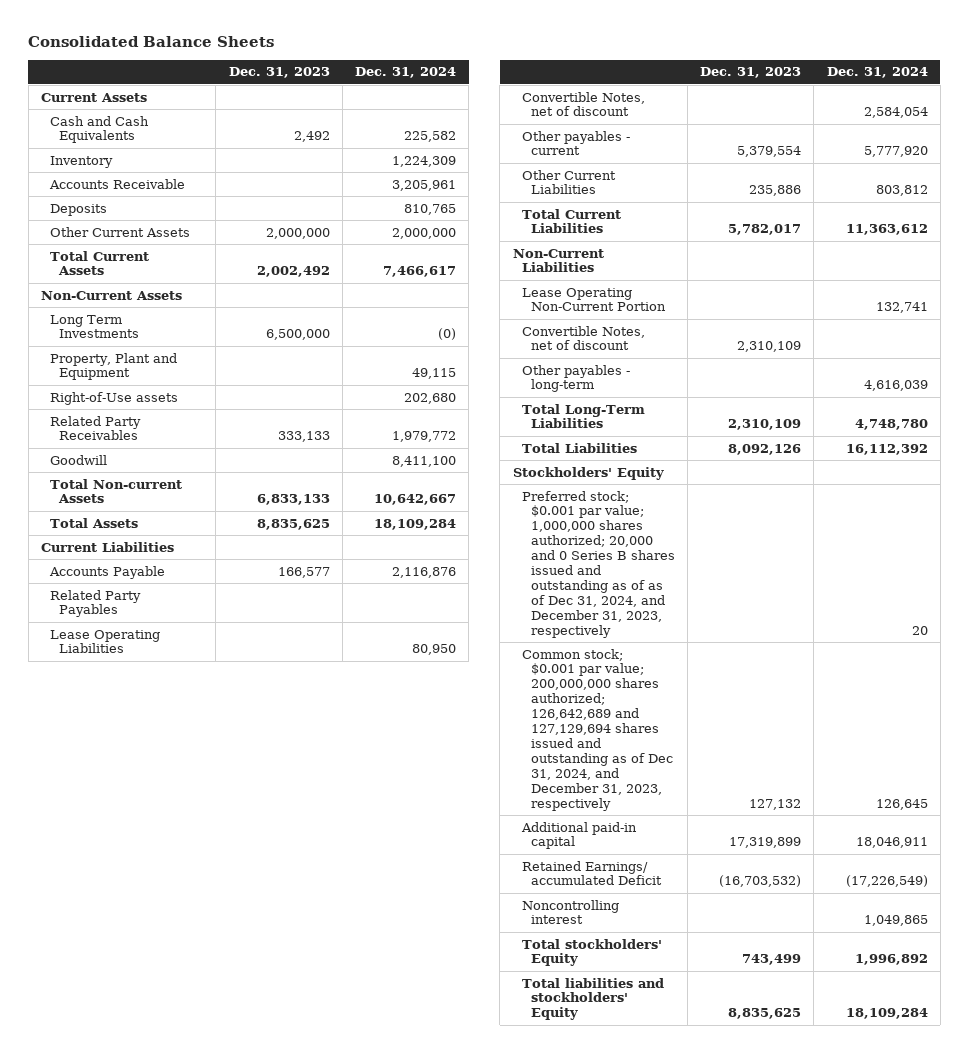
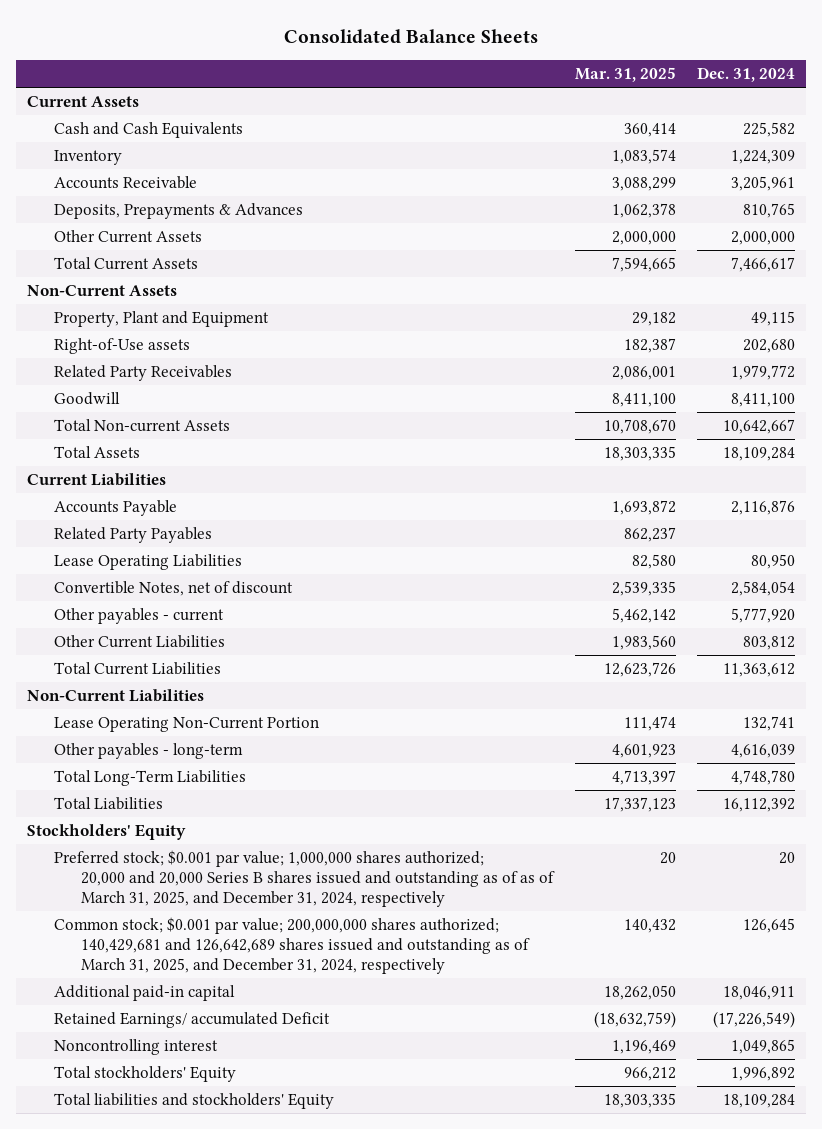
[228,67,330,79] Dec. 31, 2023 -> none
none -> [574,66,676,82] Mar. 31, 2025
[49,203,107,216] Deposits -> [53,203,303,220] Deposits, Prepayments & Advances
[49,314,140,339] Long Term Investments -> none
[521,325,645,351] Convertible Notes, net of discount -> none
[521,490,675,638] Preferred stock; $0.001 par value; 1,000,000 shares authorized; 20,000 and 0 Series B shares issued and outstanding as of as of Dec 31, 2024, and December 31, 2023, respectively -> [53,850,556,907] Preferred stock; $0.001 par value; 1,000,000 shares authorized; 20,000 and 20,000 Series B shares issued and outstanding as of as of March 31, 2025, and December 31, 2024, respectively
[521,648,673,811] Common stock; $0.001 par value; 200,000,000 shares authorized; 126,642,689 and 127,129,694 shares issued and outstanding as of Dec 31, 2024, and December 31, 2023, respectively -> [53,917,531,974] Common stock; $0.001 par value; 200,000,000 shares authorized; 140,429,681 and 126,642,689 shares issued and outstanding as of March 31, 2025, and December 31, 2024, respectively

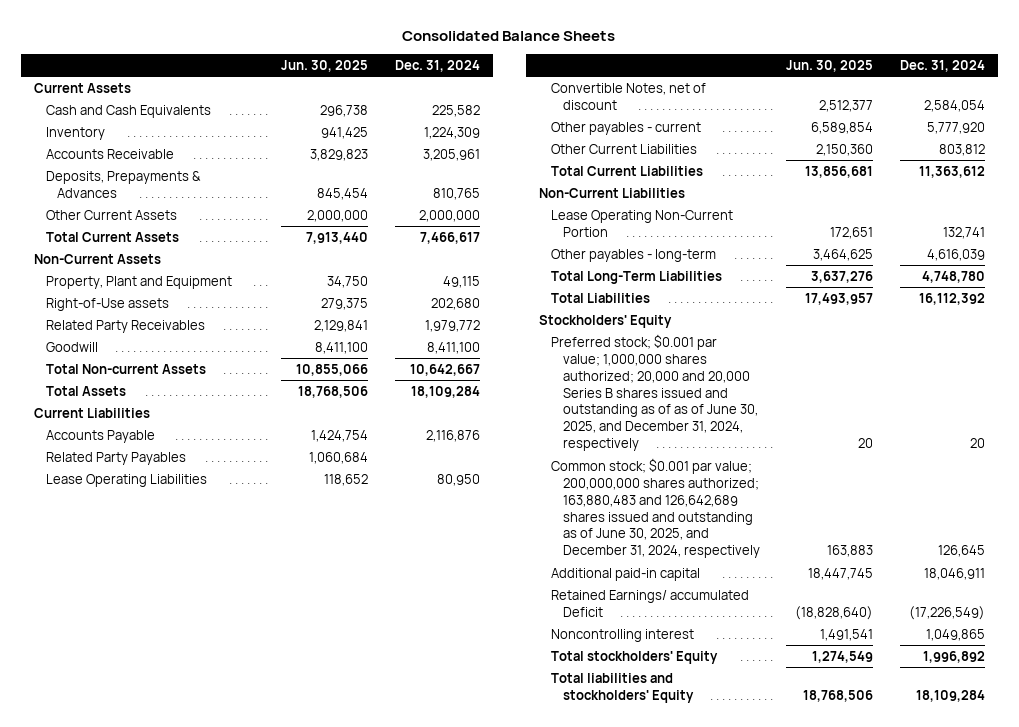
[574,66,676,82] Mar. 31, 2025 -> none
none -> [281,60,369,73] Jun. 30, 2025
[53,850,556,907] Preferred stock; $0.001 par value; 1,000,000 shares authorized; 20,000 and 20,000 Series B shares issued and outstanding as of as of March 31, 2025, and December 31, 2024, respectively -> [550,333,758,452] Preferred stock; $0.001 par value; 1,000,000 shares authorized; 20,000 and 20,000 Series B shares issued and outstanding as of as of June 30, 2025, and December 31, 2024, respectively
[53,917,531,974] Common stock; $0.001 par value; 200,000,000 shares authorized; 140,429,681 and 126,642,689 shares issued and outstanding as of March 31, 2025, and December 31, 2024, respectively -> [550,457,760,559] Common stock; $0.001 par value; 200,000,000 shares authorized; 163,880,483 and 126,642,689 shares issued and outstanding as of June 30, 2025, and December 31, 2024, respectively

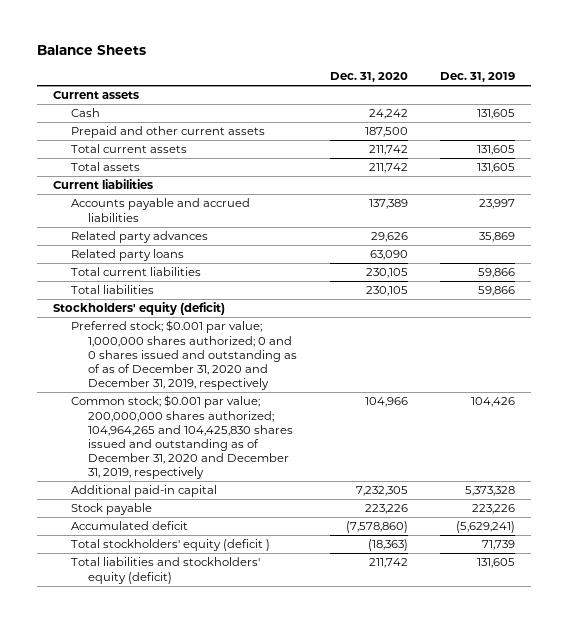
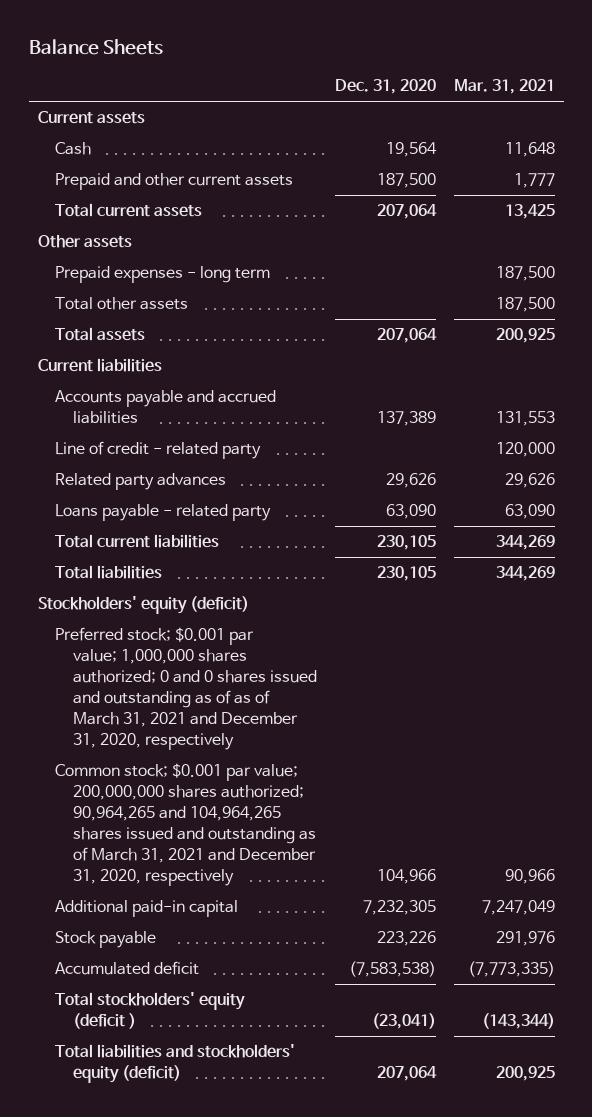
[439,72,515,83] Dec. 31, 2019 -> none
none -> [453,79,555,95] Mar. 31, 2021
[368,109,408,120] 24,242 -> [385,142,437,158] 19,564
[368,145,408,156] 211,742 -> [376,204,437,220] 207,064
none -> [37,235,132,249] Other assets
none -> [55,266,271,284] Prepaid expenses - long term
none -> [55,297,189,311] Total other assets
[368,163,408,174] 211,742 -> [376,328,437,344] 207,064
none -> [55,441,262,460] Line of credit - related party
[70,249,184,262] Related party loans -> [55,504,272,522] Loans payable - related party
[70,320,298,391] Preferred stock; $0.001 par value; 1,000,000 shares authorized; 0 and 0 shares issued and outstanding as of as of December 31, 2020 and December 31, 2019, respectively -> [55,627,317,750] Preferred stock; $0.001 par value; 1,000,000 shares authorized; 0 and 0 shares issued and outstanding as of as of March 31, 2021 and December 31, 2020, respectively
[70,395,294,480] Common stock; $0.001 par value; 200,000,000 shares authorized; 104,964,265 and 104,425,830 shares issued and outstanding as of December 31, 2020 and December 31, 2019, respectively -> [55,763,316,886] Common stock; $0.001 par value; 200,000,000 shares authorized; 90,964,265 and 104,964,265 shares issued and outstanding as of March 31, 2021 and December 31, 2020, respectively
[345,521,408,534] (7,578,860) -> [348,961,436,978] (7,583,538)
[367,539,408,552] (18,363) -> [371,1013,436,1030] (23,041)
[368,558,408,569] 211,742 -> [376,1066,437,1082] 207,064

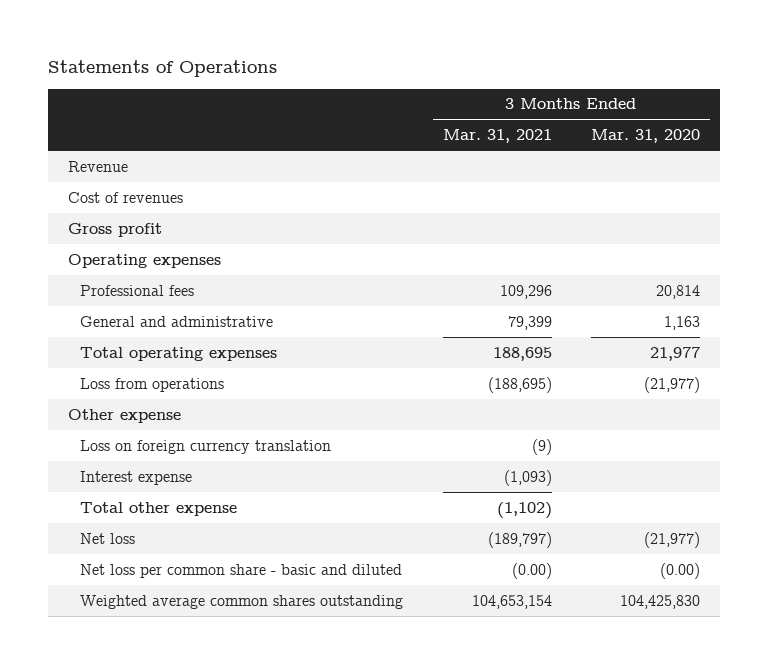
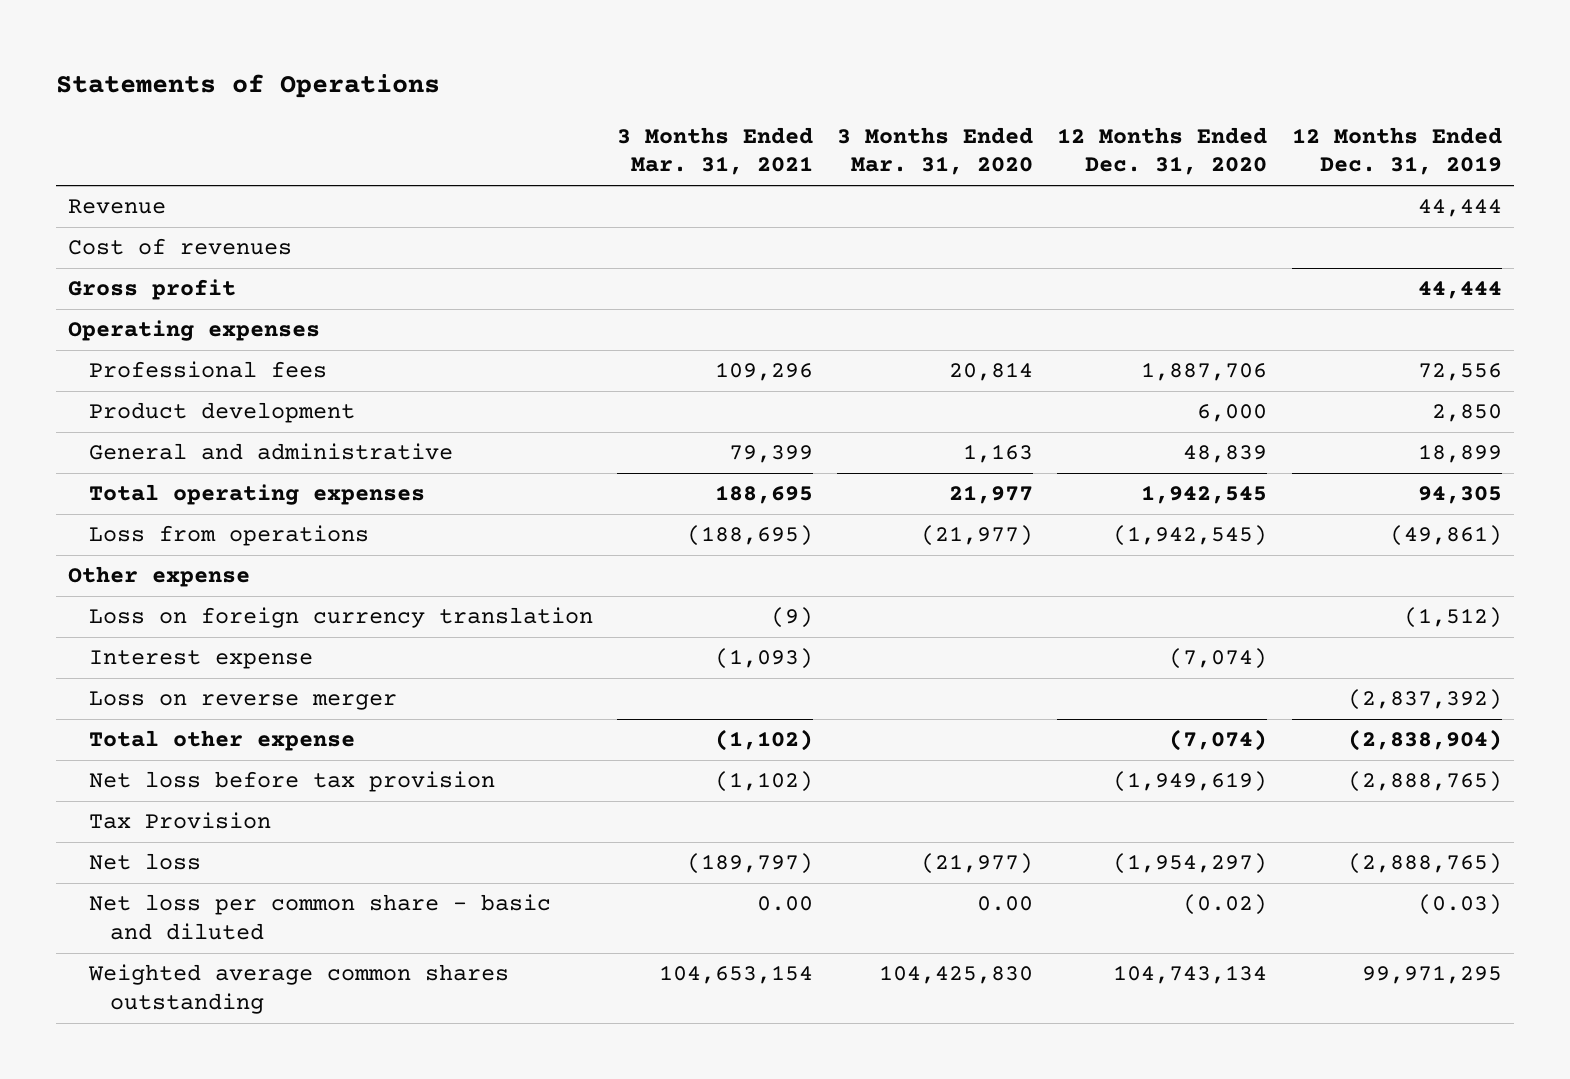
none -> [1057,126,1268,176] 12 Months Ended Dec. 31, 2020
none -> [1291,126,1502,176] 12 Months Ended Dec. 31, 2019
none -> [88,402,355,424] Product development
none -> [88,691,397,711] Loss on reverse merger
none -> [88,771,495,793] Net loss before tax provision
none -> [88,812,271,830] Tax Provision
[511,562,552,579] (0.00) -> [757,896,814,912] 0.00
[659,562,700,579] (0.00) -> [977,896,1034,912] 0.00

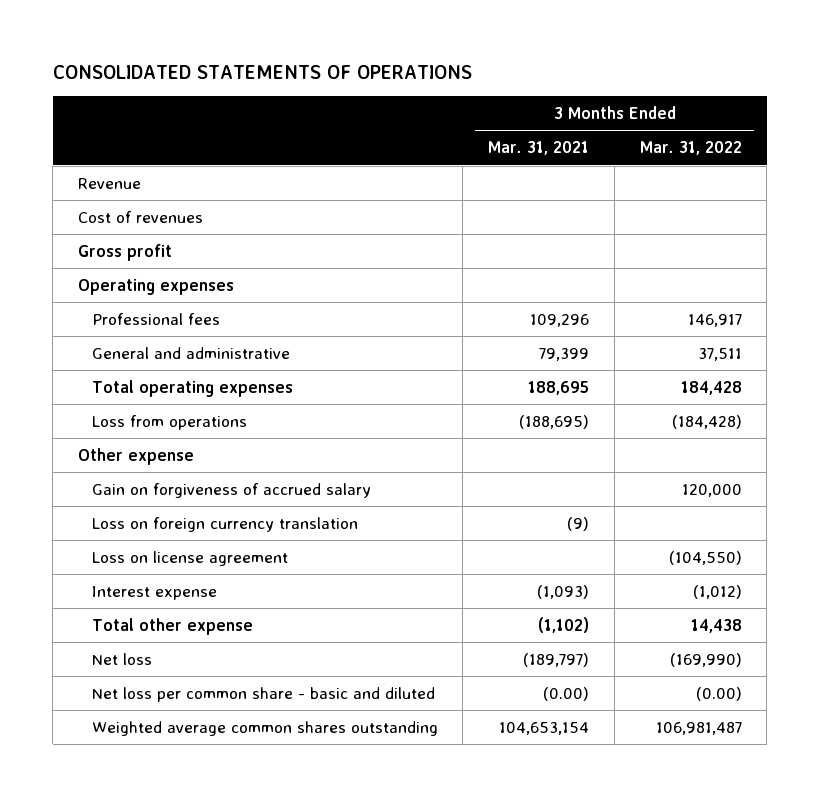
[55,74,440,99] Statements of Operations -> [52,64,472,79] CONSOLIDATED STATEMENTS OF OPERATIONS
[837,126,1034,176] 3 Months Ended Mar. 31, 2020 -> none
[1057,126,1268,176] 12 Months Ended Dec. 31, 2020 -> none
[1291,126,1502,176] 12 Months Ended Dec. 31, 2019 -> none
none -> [639,141,742,156] Mar. 31, 2022
[88,402,355,424] Product development -> none
none -> [91,482,371,498] Gain on forgiveness of accrued salary
none -> [91,550,288,566] Loss on license agreement
[88,691,397,711] Loss on reverse merger -> none
[88,771,495,793] Net loss before tax provision -> none
[88,812,271,830] Tax Provision -> none
[757,896,814,912] 0.00 -> [543,686,590,701] (0.00)

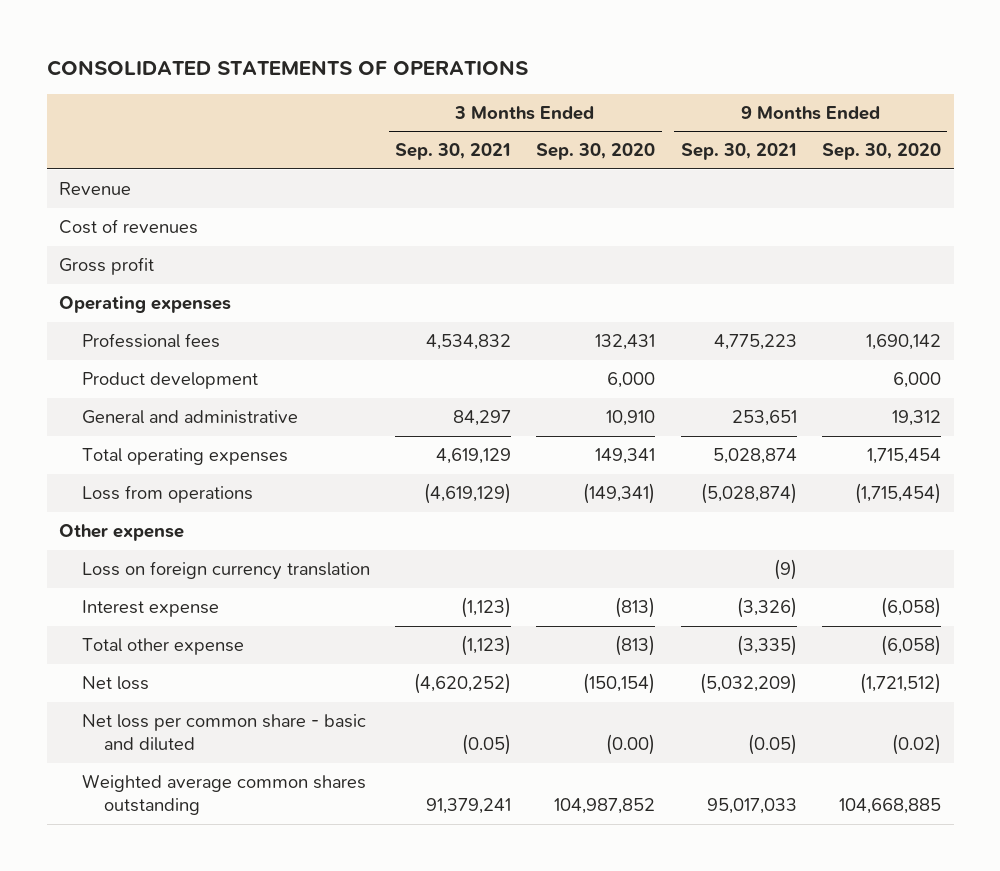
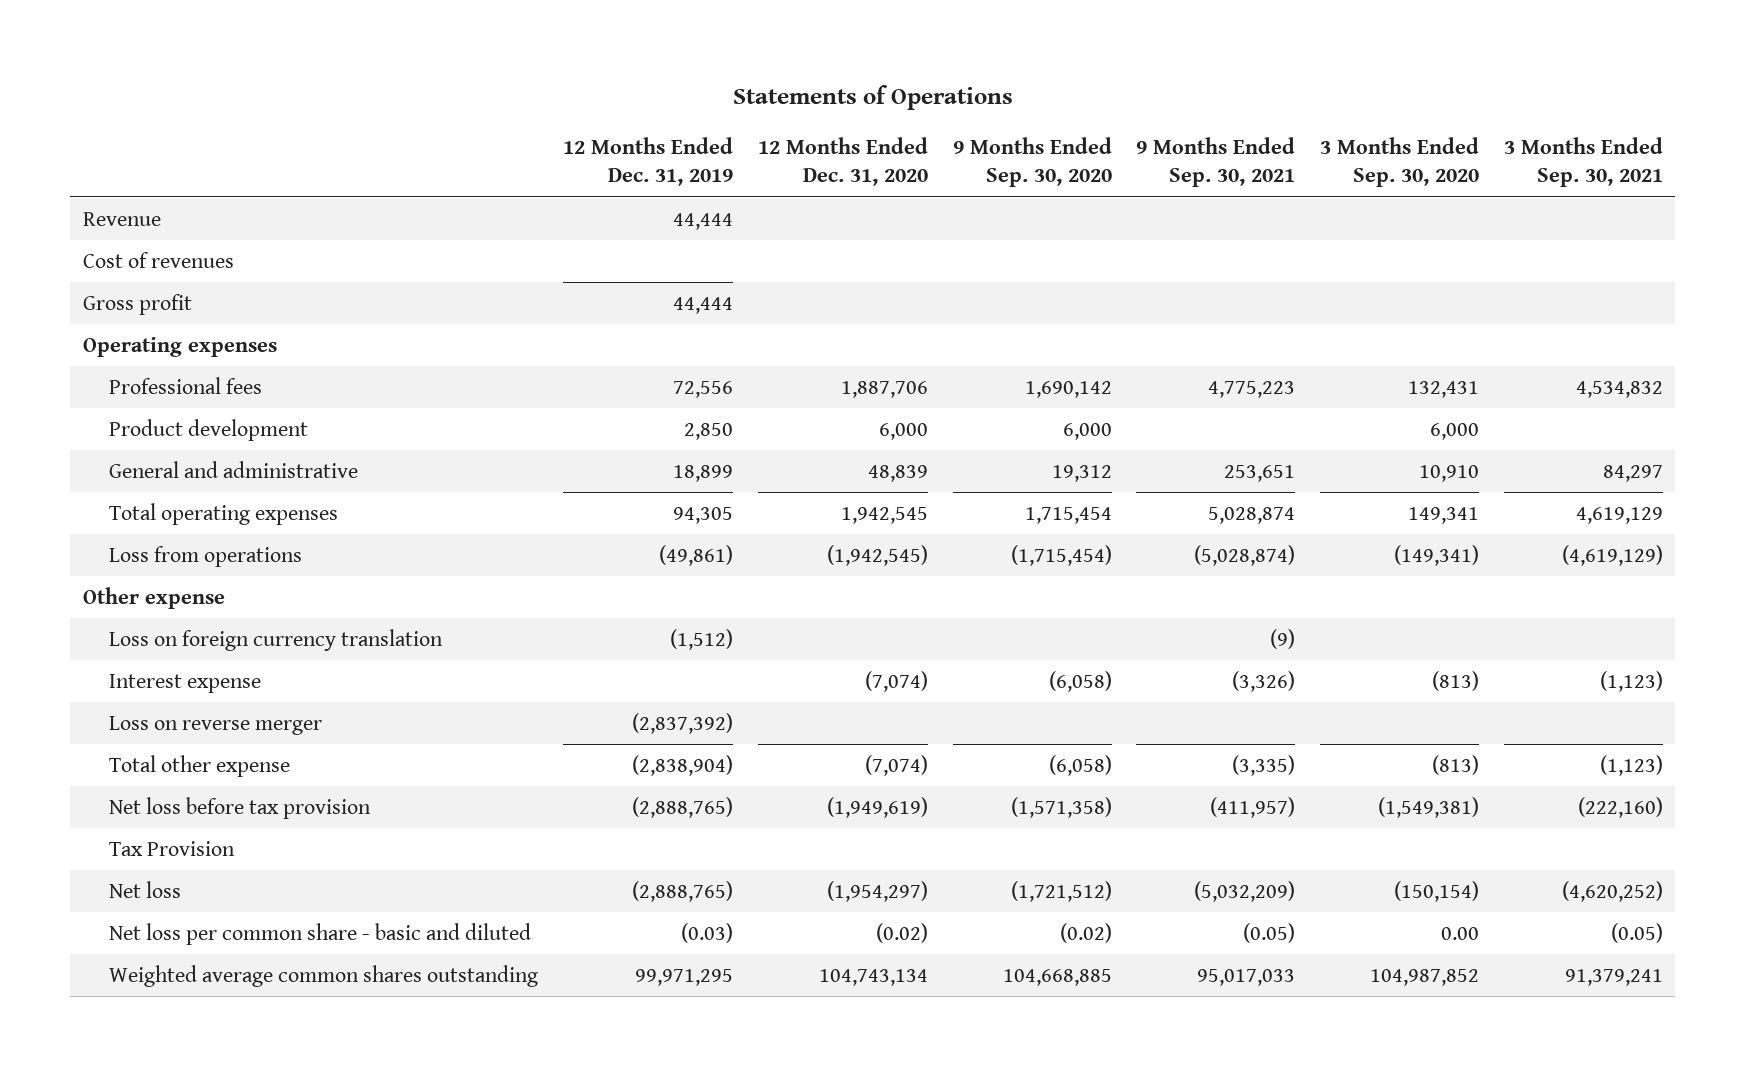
[46,60,528,77] CONSOLIDATED STATEMENTS OF OPERATIONS -> [732,85,1013,111] Statements of Operations
none -> [563,136,734,187] 12 Months Ended Dec. 31, 2019
none -> [757,136,928,187] 12 Months Ended Dec. 31, 2020
none -> [109,715,323,735] Loss on reverse merger
none -> [109,796,372,819] Net loss before tax provision
none -> [109,840,236,856] Tax Provision
[606,734,656,756] (0.00) -> [1440,926,1479,940] 0.00

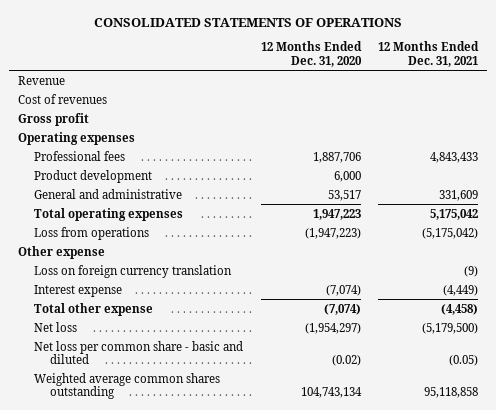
[732,85,1013,111] Statements of Operations -> [94,17,403,27] CONSOLIDATED STATEMENTS OF OPERATIONS
[563,136,734,187] 12 Months Ended Dec. 31, 2019 -> none
[952,136,1112,188] 9 Months Ended Sep. 30, 2020 -> none
[1136,136,1296,188] 9 Months Ended Sep. 30, 2021 -> none
[1319,136,1479,188] 3 Months Ended Sep. 30, 2020 -> none
[1503,136,1663,188] 3 Months Ended Sep. 30, 2021 -> none
none -> [378,41,480,67] 12 Months Ended Dec. 31, 2021
[867,464,928,482] 48,839 -> [327,189,361,201] 53,517
[840,506,928,524] 1,942,545 -> [312,208,361,220] 1,947,223
[826,544,928,566] (1,942,545) -> [304,227,361,239] (1,947,223)
[109,715,323,735] Loss on reverse merger -> none
[109,796,372,819] Net loss before tax provision -> none
[109,840,236,856] Tax Provision -> none

